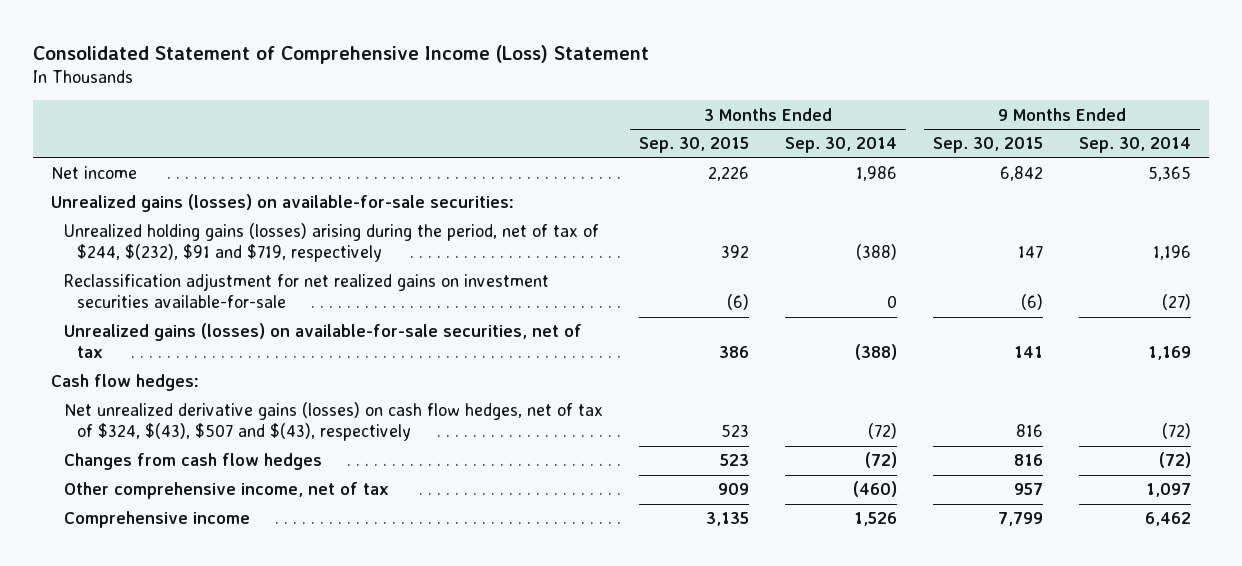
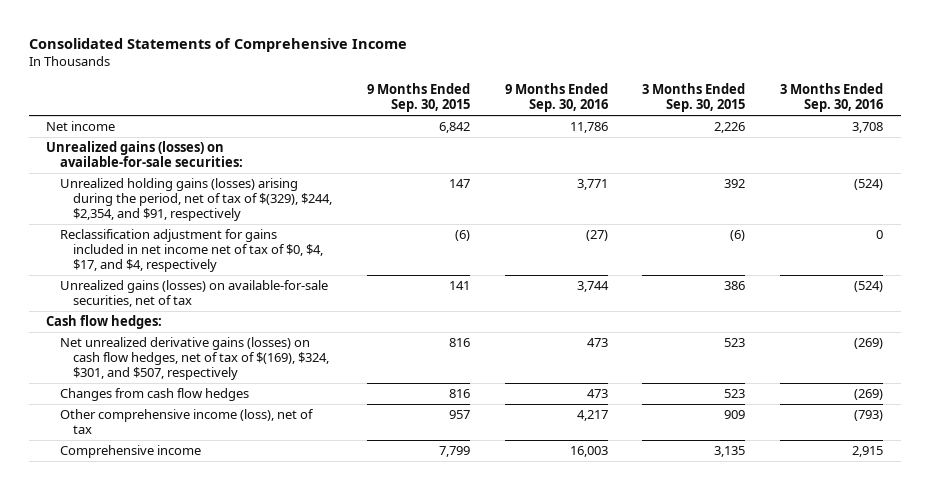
[32,44,649,64] Consolidated Statement of Comprehensive Income (Loss) Statement -> [28,37,407,52] Consolidated Statements of Comprehensive Income
[785,137,898,154] Sep. 30, 2014 -> none
[1079,137,1192,154] Sep. 30, 2014 -> none
none -> [504,83,608,113] 9 Months Ended Sep. 30, 2016
none -> [780,83,884,113] 3 Months Ended Sep. 30, 2016
[64,223,600,263] Unrealized holding gains (losses) arising during the period, net of tax of $244, $(232), $91 and $719, respectively -> [59,178,332,222] Unrealized holding gains (losses) arising during the period, net of tax of $(329), $244, $2,354, and $91, respectively
[64,273,550,309] Reclassification adjustment for net realized gains on investment securities available-for-sale -> [59,229,323,273] Reclassification adjustment for gains included in net income net of tax of $0, $4, $17, and $4, respectively
[64,402,604,442] Net unrealized derivative gains (losses) on cash flow hedges, net of tax of $324, $(43), $507 and $(43), respectively -> [59,337,329,381] Net unrealized derivative gains (losses) on cash flow hedges, net of tax of $(169), $324, $301, and $507, respectively
[64,482,390,500] Other comprehensive income, net of tax -> [59,409,314,435] Other comprehensive income (loss), net of tax

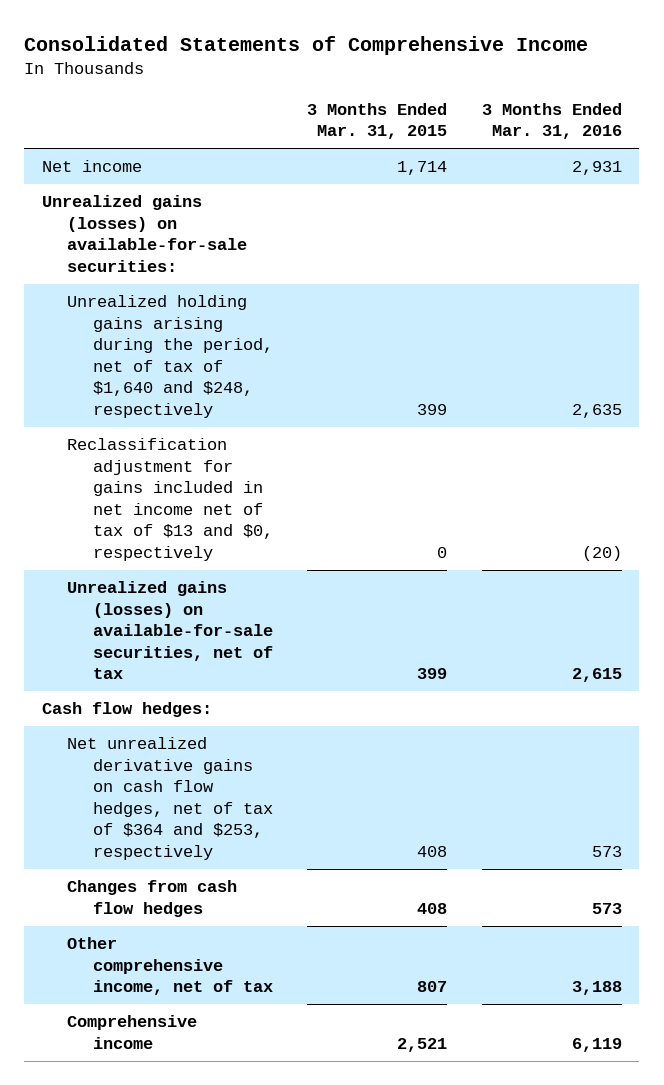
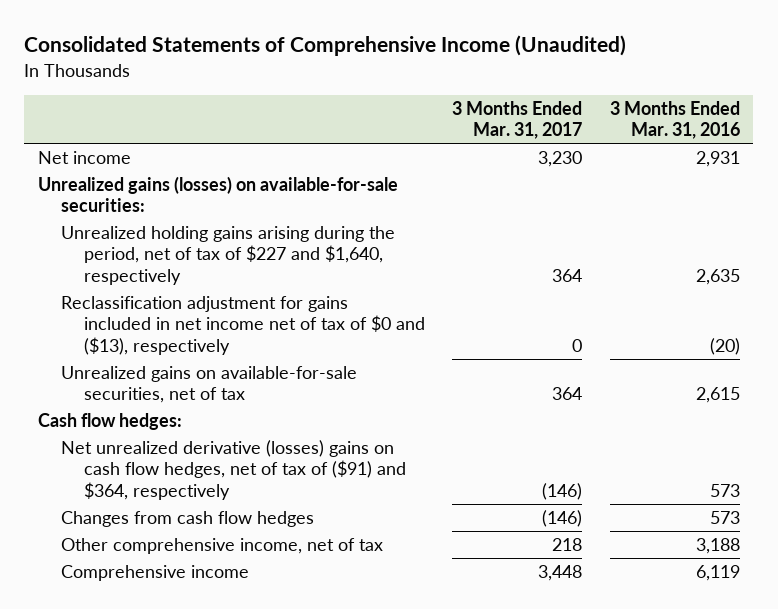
[24,35,589,55] Consolidated Statements of Comprehensive Income -> [24,35,627,57] Consolidated Statements of Comprehensive Income (Unaudited)
[307,102,448,140] 3 Months Ended Mar. 31, 2015 -> none
none -> [452,100,583,140] 3 Months Ended Mar. 31, 2017
[67,295,273,418] Unrealized holding gains arising during the period, net of tax of $1,640 and $248, respectively -> [61,226,396,285] Unrealized holding gains arising during the period, net of tax of $227 and $1,640, respectively
[67,438,273,561] Reclassification adjustment for gains included in net income net of tax of $13 and $0, respectively -> [61,296,426,355] Reclassification adjustment for gains included in net income net of tax of $0 and ($13), respectively
[67,581,273,680] Unrealized gains (losses) on available-for-sale securities, net of tax -> [61,366,358,404] Unrealized gains on available-for-sale securities, net of tax
[67,737,273,860] Net unrealized derivative gains on cash flow hedges, net of tax of $364 and $253, respectively -> [61,440,407,500] Net unrealized derivative (losses) gains on cash flow hedges, net of tax of ($91) and $364, respectively

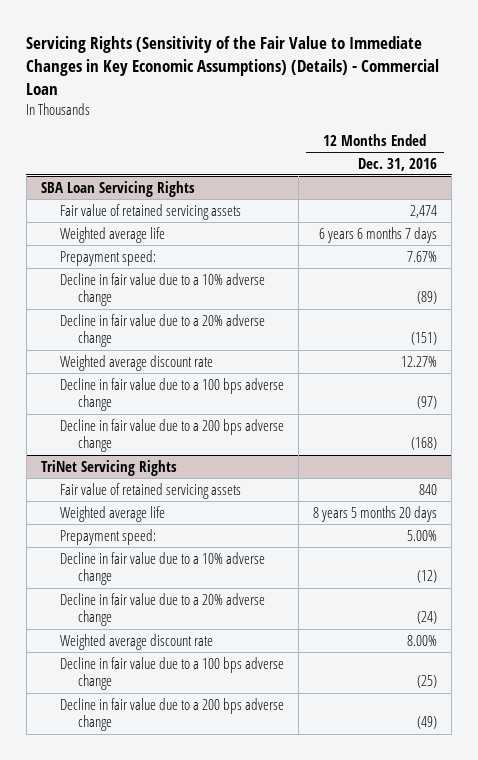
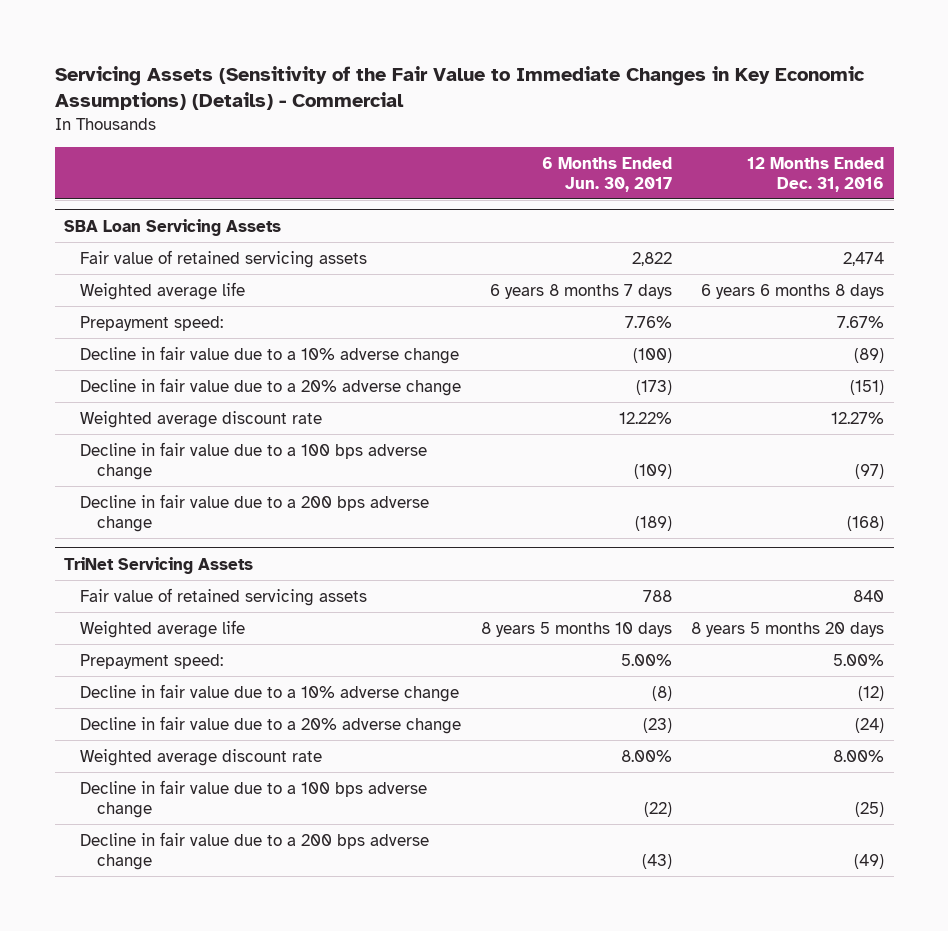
[26,36,440,95] Servicing Rights (Sensitivity of the Fair Value to Immediate Changes in Key Economic Assumptions) (Details) - Commercial Loan -> [54,65,865,111] Servicing Assets (Sensitivity of the Fair Value to Immediate Changes in Key Economic Assumptions) (Details) - Commercial
none -> [541,156,672,192] 6 Months Ended Jun. 30, 2017
[40,180,195,197] SBA Loan Servicing Rights -> [64,218,282,236] SBA Loan Servicing Assets
[318,226,437,243] 6 years 6 months 7 days -> [701,283,885,299] 6 years 6 months 8 days
[40,459,177,476] TriNet Servicing Rights -> [64,556,254,574] TriNet Servicing Assets

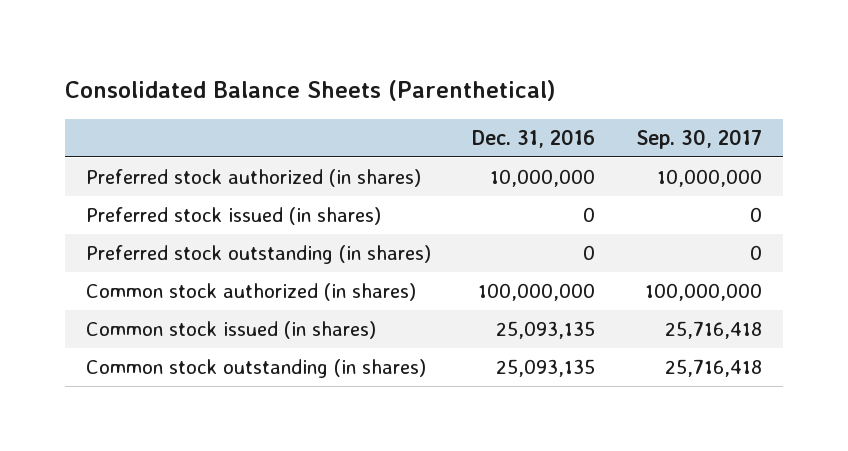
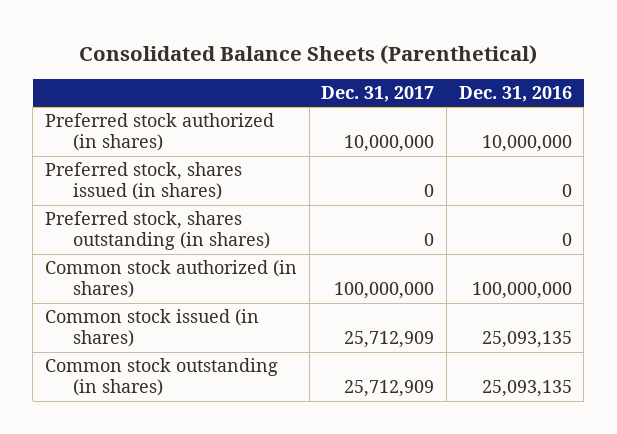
[636,129,763,150] Sep. 30, 2017 -> none
none -> [321,86,435,103] Dec. 31, 2017
[85,207,381,226] Preferred stock issued (in shares) -> [45,162,243,201] Preferred stock, shares issued (in shares)
[85,245,431,265] Preferred stock outstanding (in shares) -> [45,211,270,251] Preferred stock, shares outstanding (in shares)

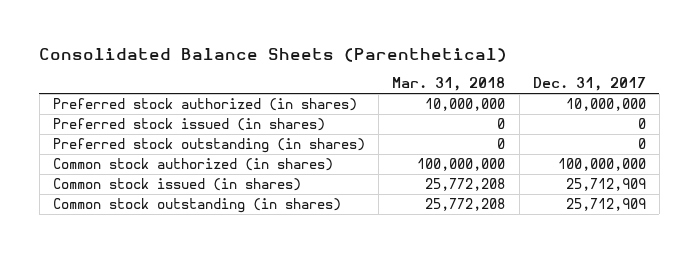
[458,86,572,103] Dec. 31, 2016 -> none
none -> [392,77,506,92] Mar. 31, 2018
[45,162,243,201] Preferred stock, shares issued (in shares) -> [52,117,325,131] Preferred stock issued (in shares)
[45,211,270,251] Preferred stock, shares outstanding (in shares) -> [52,137,365,153] Preferred stock outstanding (in shares)

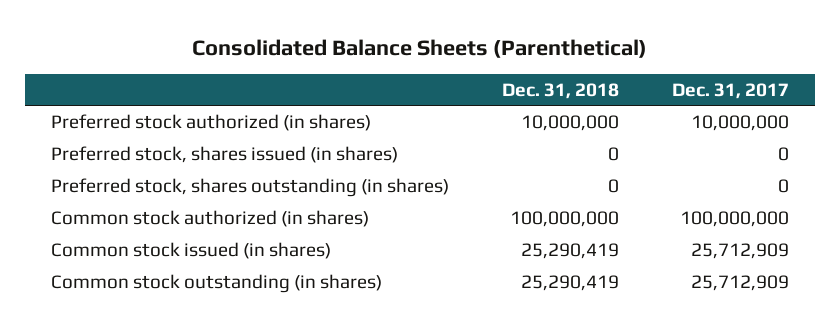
[392,77,506,92] Mar. 31, 2018 -> none
none -> [501,82,619,99] Dec. 31, 2018
[52,117,325,131] Preferred stock issued (in shares) -> [51,145,399,163] Preferred stock, shares issued (in shares)
[52,137,365,153] Preferred stock outstanding (in shares) -> [51,177,450,197] Preferred stock, shares outstanding (in shares)

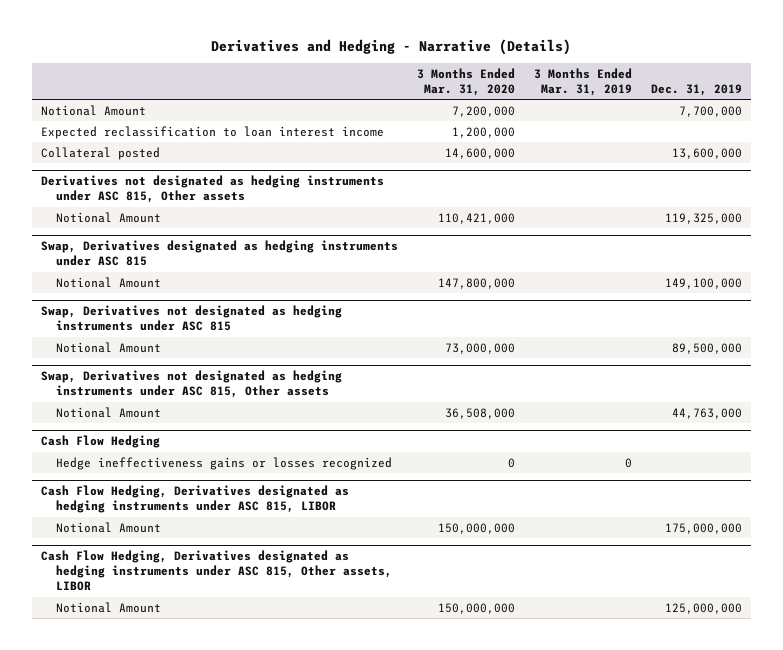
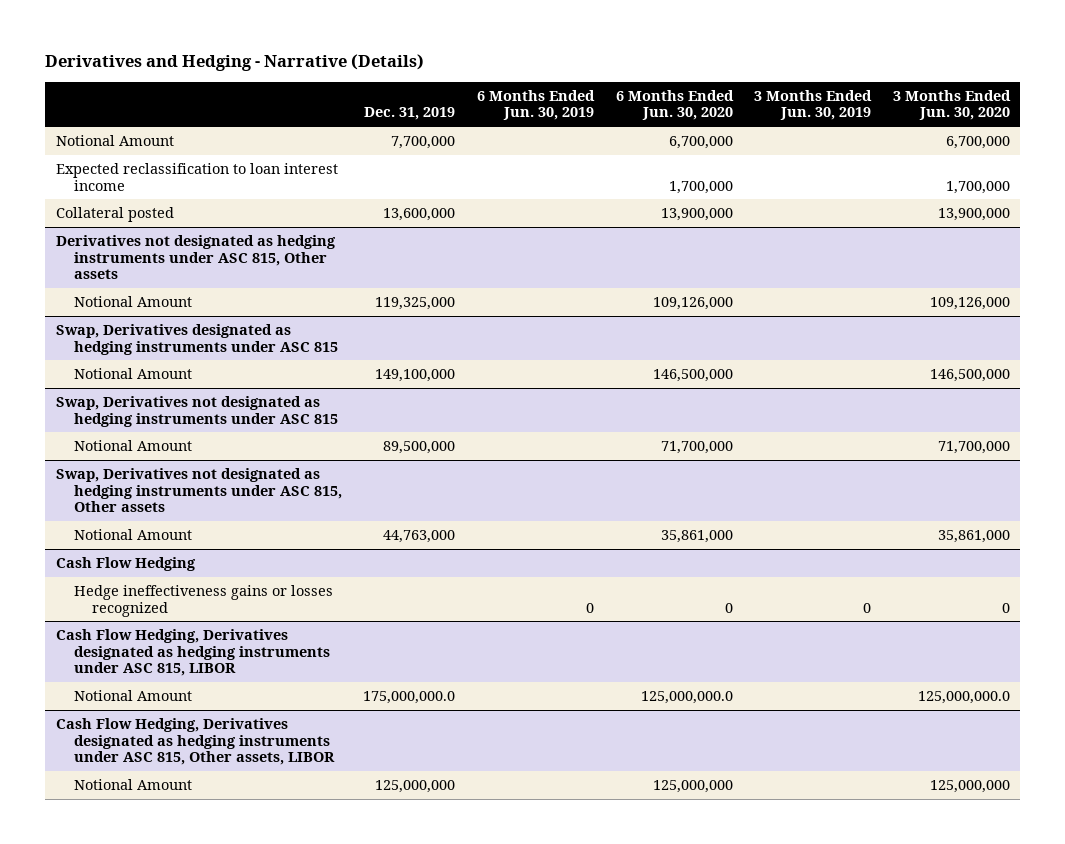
[417,67,516,96] 3 Months Ended Mar. 31, 2020 -> none
[533,67,632,96] 3 Months Ended Mar. 31, 2019 -> none
none -> [476,89,595,121] 6 Months Ended Jun. 30, 2019
none -> [615,89,734,121] 6 Months Ended Jun. 30, 2020
none -> [754,89,873,121] 3 Months Ended Jun. 30, 2019
none -> [892,89,1011,121] 3 Months Ended Jun. 30, 2020
[664,522,742,534] 175,000,000 -> [363,691,456,705] 175,000,000.0

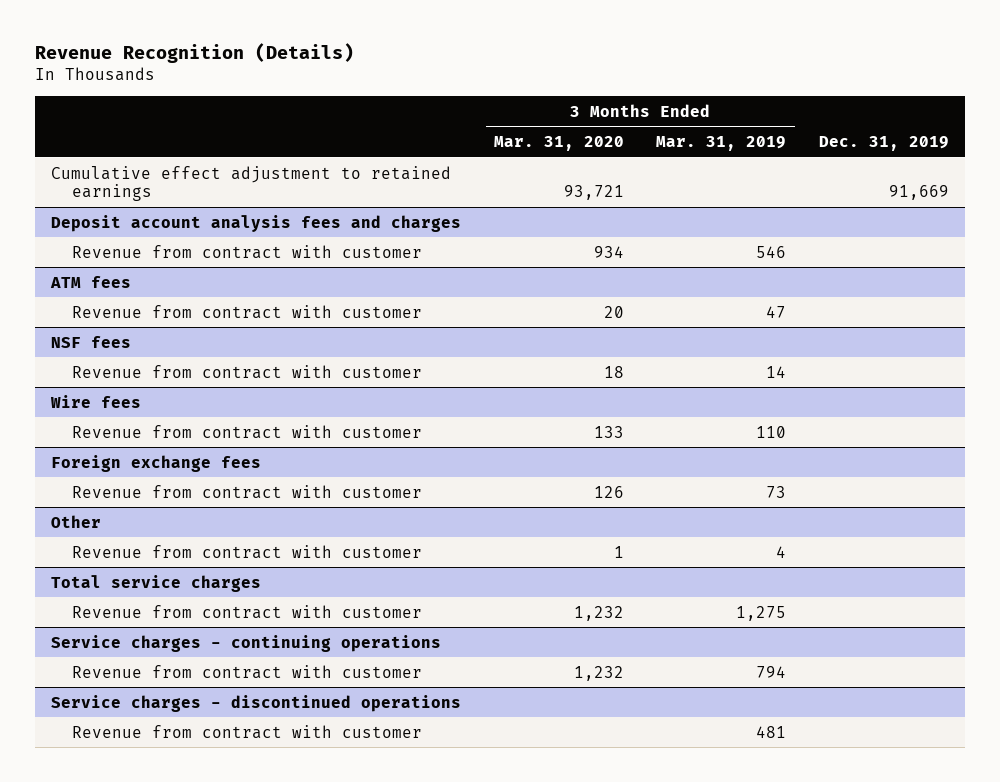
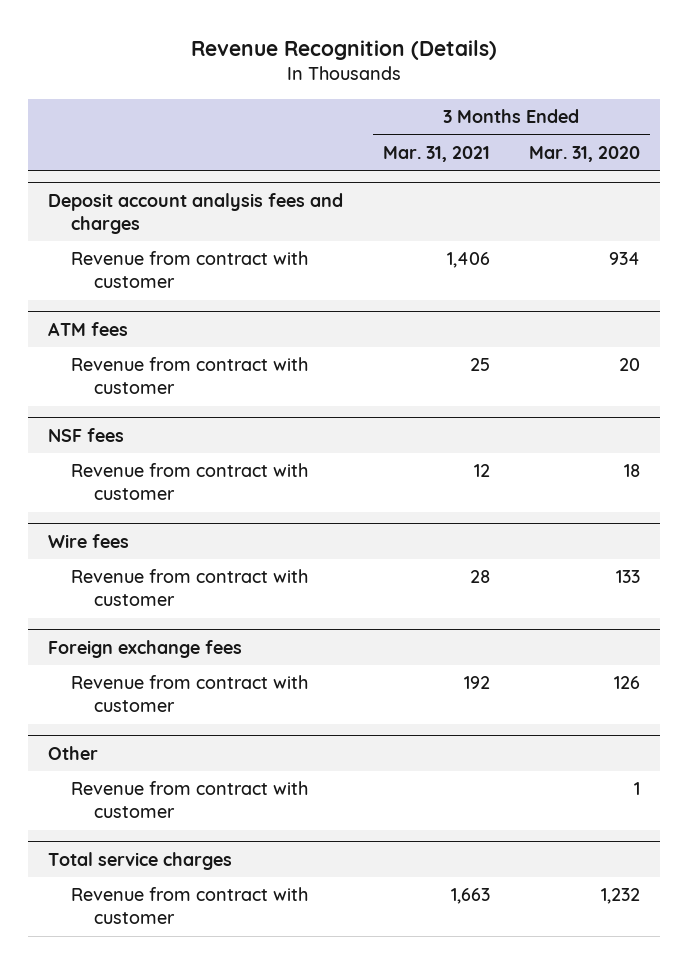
[656,136,787,152] Mar. 31, 2019 -> none
[818,136,949,152] Dec. 31, 2019 -> none
none -> [382,145,490,162] Mar. 31, 2021
[51,165,452,202] Cumulative effect adjustment to retained earnings -> none
[51,634,442,652] Service charges - continuing operations -> none
[71,664,422,679] Revenue from contract with customer -> none
[51,694,462,712] Service charges - discontinued operations -> none
[71,724,422,739] Revenue from contract with customer -> none

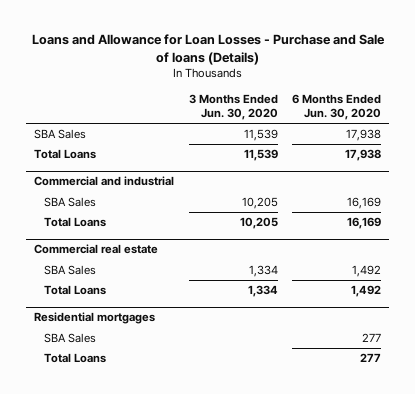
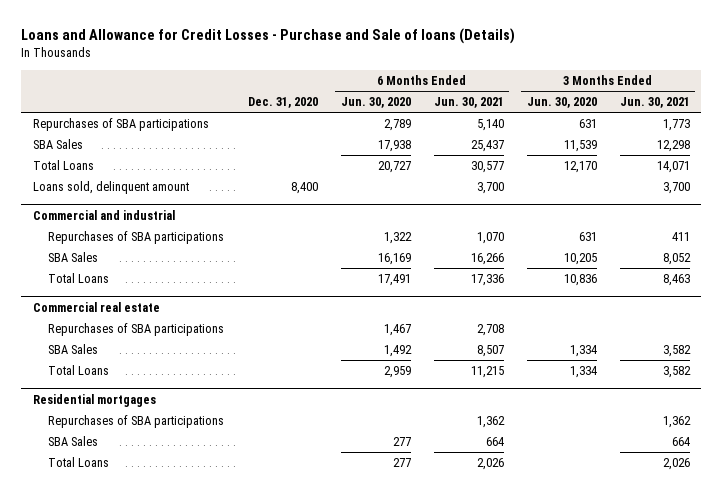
[31,34,385,65] Loans and Allowance for Loan Losses - Purchase and Sale of loans (Details) -> [21,28,516,45] Loans and Allowance for Credit Losses - Purchase and Sale of loans (Details)
none -> [247,97,318,109] Dec. 31, 2020
none -> [433,97,504,109] Jun. 30, 2021
none -> [619,97,690,109] Jun. 30, 2021
none -> [32,118,209,132] Repurchases of SBA participations
[243,149,278,162] 11,539 -> [563,161,597,174] 12,170
[345,149,382,162] 17,938 -> [377,161,411,174] 20,727
none -> [32,181,189,195] Loans sold, delinquent amount
none -> [48,231,225,245] Repurchases of SBA participations
[239,217,278,230] 10,205 -> [563,274,597,287] 10,836
[347,217,382,230] 16,169 -> [377,274,411,287] 17,491
none -> [48,323,225,337] Repurchases of SBA participations
[351,285,382,298] 1,492 -> [383,366,411,379] 2,959
none -> [48,415,225,429] Repurchases of SBA participations

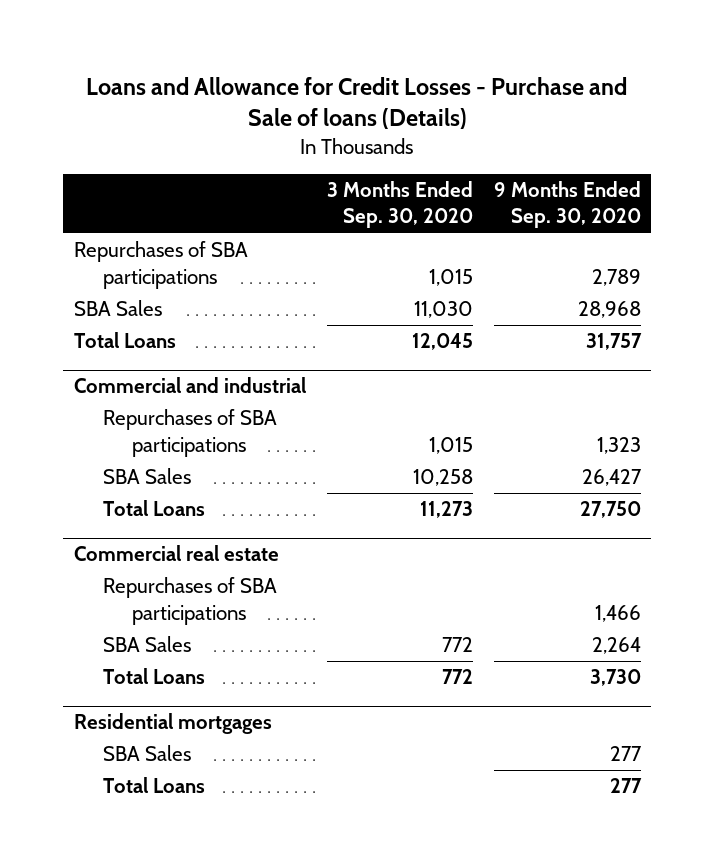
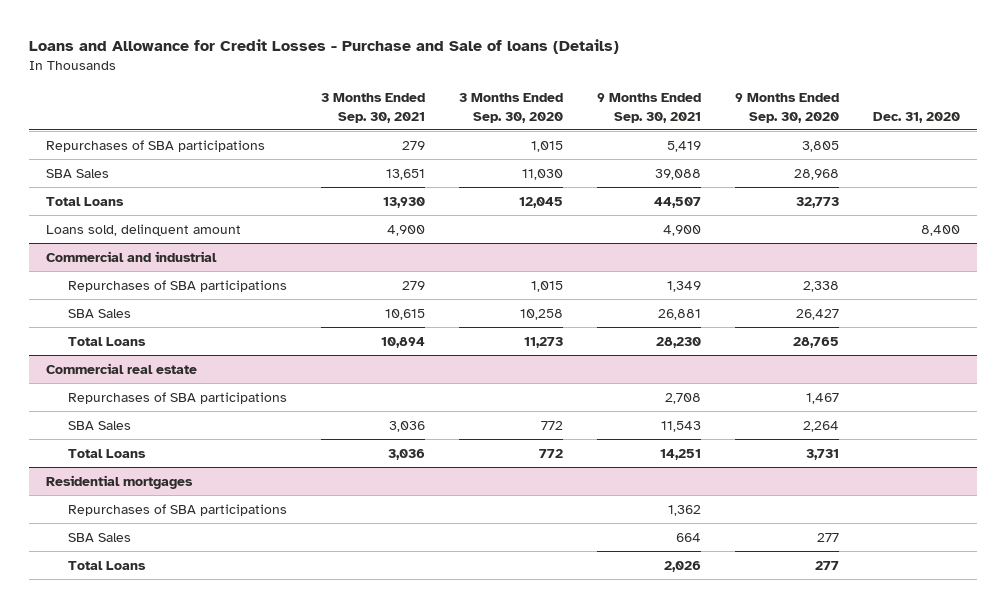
none -> [321,93,426,123] 3 Months Ended Sep. 30, 2021
none -> [597,93,702,123] 9 Months Ended Sep. 30, 2021
none -> [872,111,960,123] Dec. 31, 2020
[591,268,641,286] 2,789 -> [801,140,839,152] 3,805
[585,333,642,351] 31,757 -> [795,196,839,208] 32,773
none -> [46,223,242,236] Loans sold, delinquent amount
[596,436,641,454] 1,323 -> [802,280,839,292] 2,338
[579,501,641,519] 27,750 -> [792,336,839,348] 28,765
[594,604,641,622] 1,466 -> [805,392,839,404] 1,467
[589,669,641,687] 3,730 -> [805,448,839,460] 3,731
none -> [68,503,288,516] Repurchases of SBA participations

